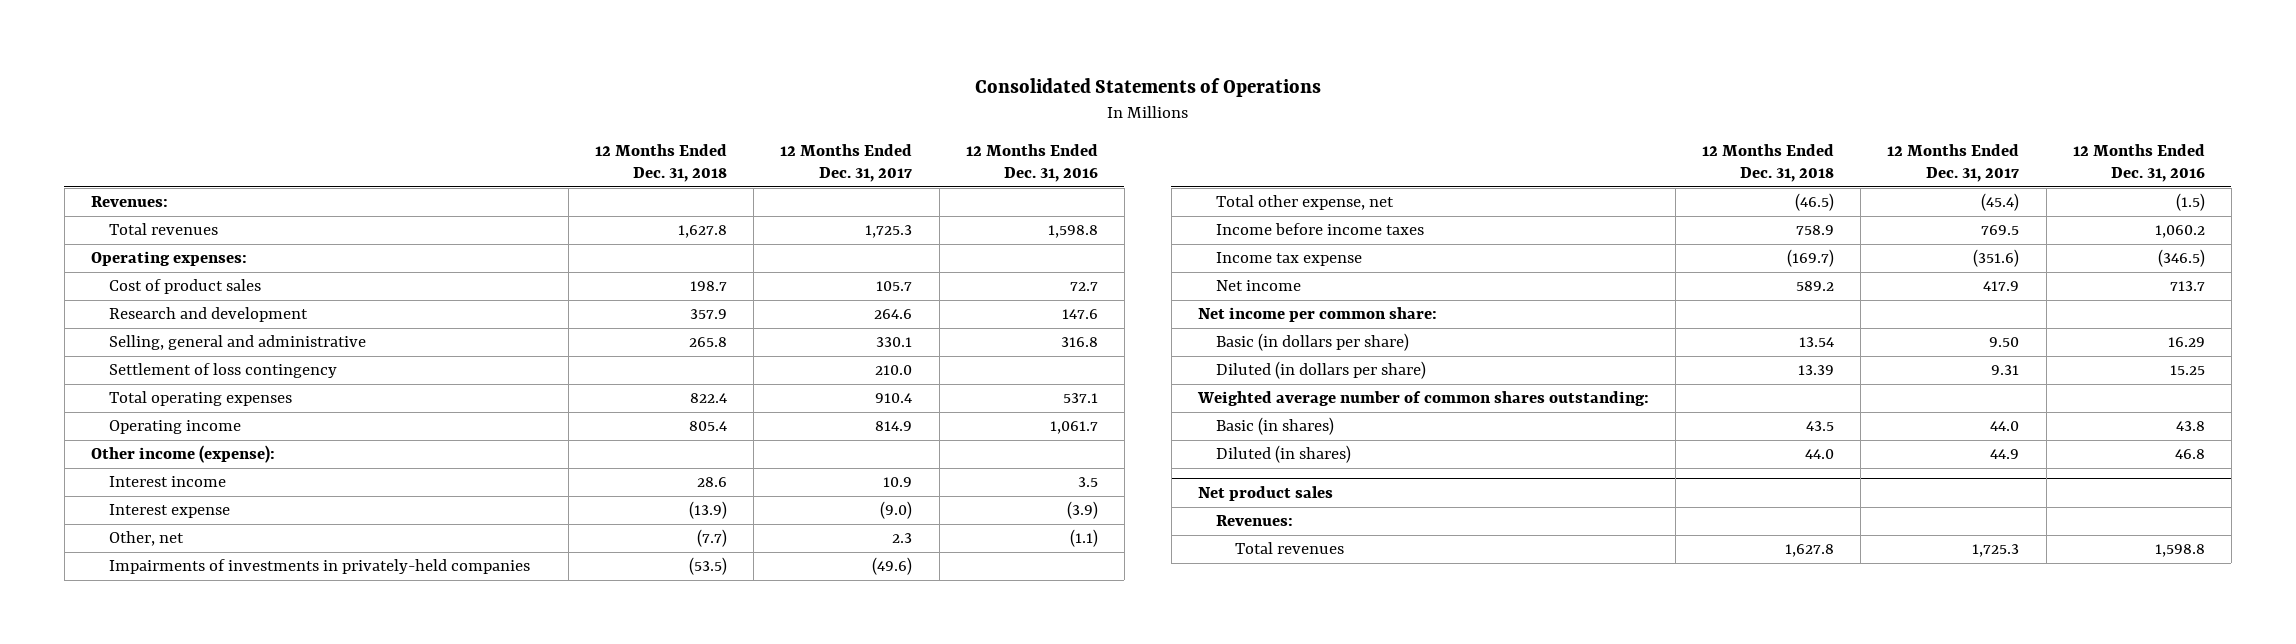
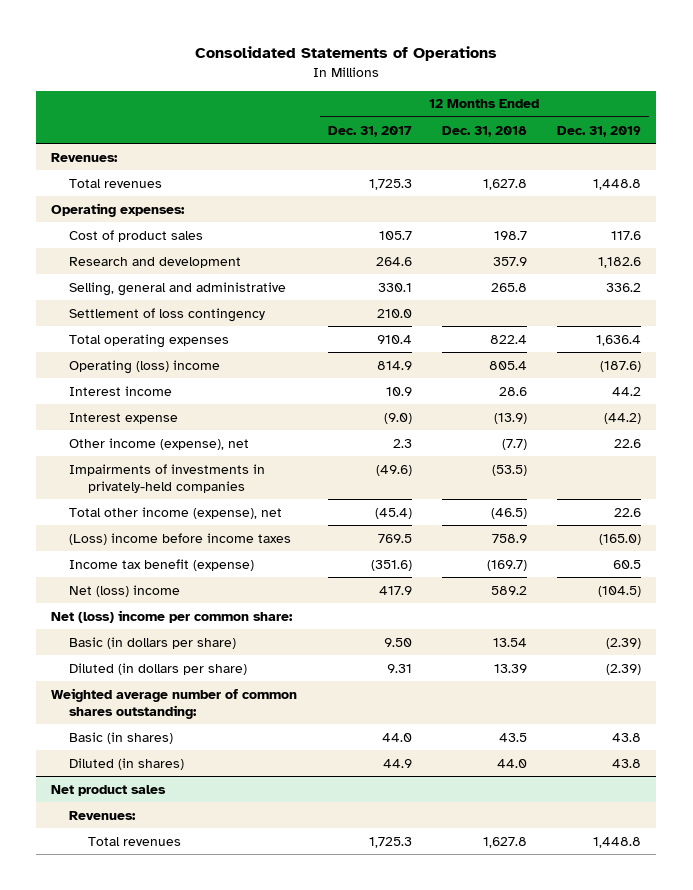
[965,144,1098,183] 12 Months Ended Dec. 31, 2016 -> none
none -> [557,125,642,137] Dec. 31, 2019
[90,445,275,464] Other income (expense): -> none
[109,420,242,435] Operating income -> [69,359,221,374] Operating (loss) income
[109,531,185,547] Other, net -> [69,437,250,450] Other income (expense), net
[1216,195,1395,211] Total other expense, net -> [69,506,283,519] Total other income (expense), net
[1216,223,1425,236] Income before income taxes -> [69,532,292,545] (Loss) income before income taxes
[1216,252,1363,267] Income tax expense -> [69,558,255,571] Income tax benefit (expense)
[1216,280,1302,292] Net income -> [69,584,181,597] Net (loss) income
[1197,307,1437,323] Net income per common share: -> [51,609,294,623] Net (loss) income per common share:

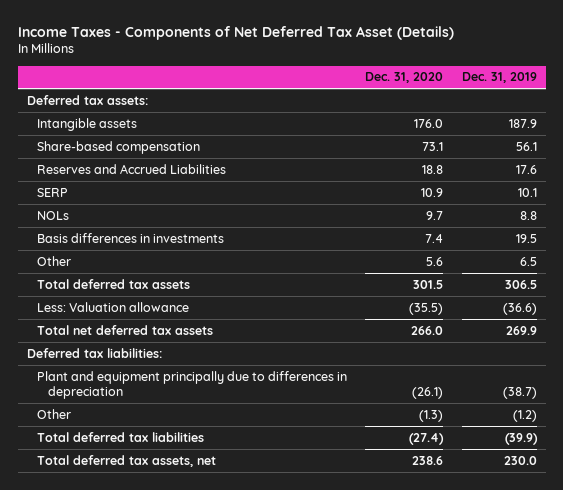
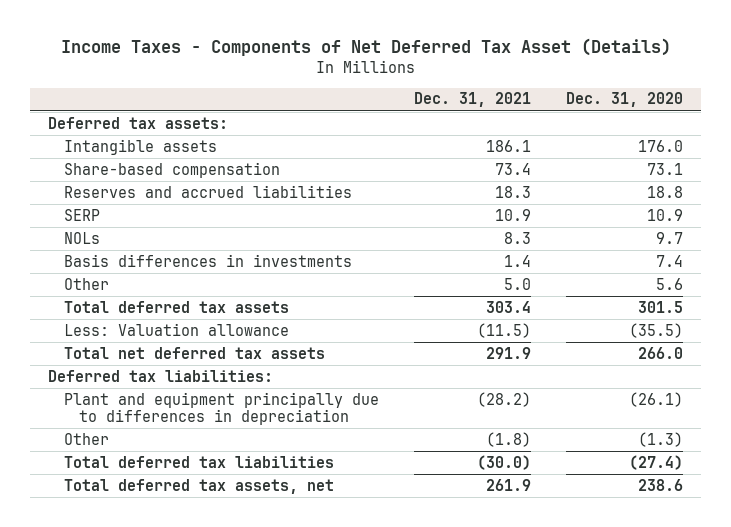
[461,72,537,84] Dec. 31, 2019 -> none
none -> [413,92,531,108] Dec. 31, 2021
[37,163,227,174] Reserves and Accrued Liabilities -> [63,184,352,198] Reserves and accrued liabilities

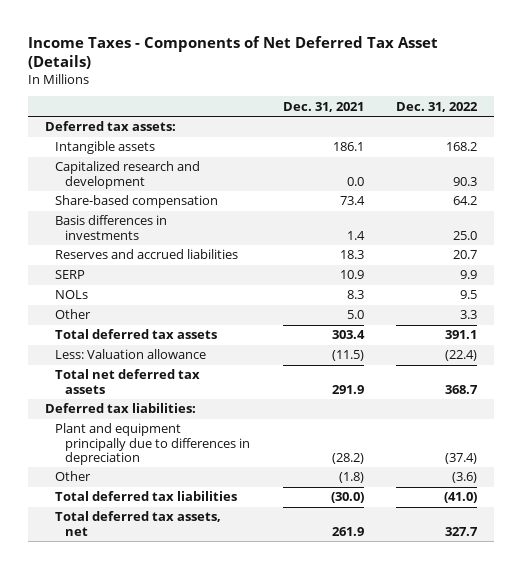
[566,92,684,108] Dec. 31, 2020 -> none
none -> [396,101,479,112] Dec. 31, 2022
none -> [54,161,200,189] Capitalized research and development
[63,253,352,267] Basis differences in investments -> [54,215,167,240] Basis differences in investments

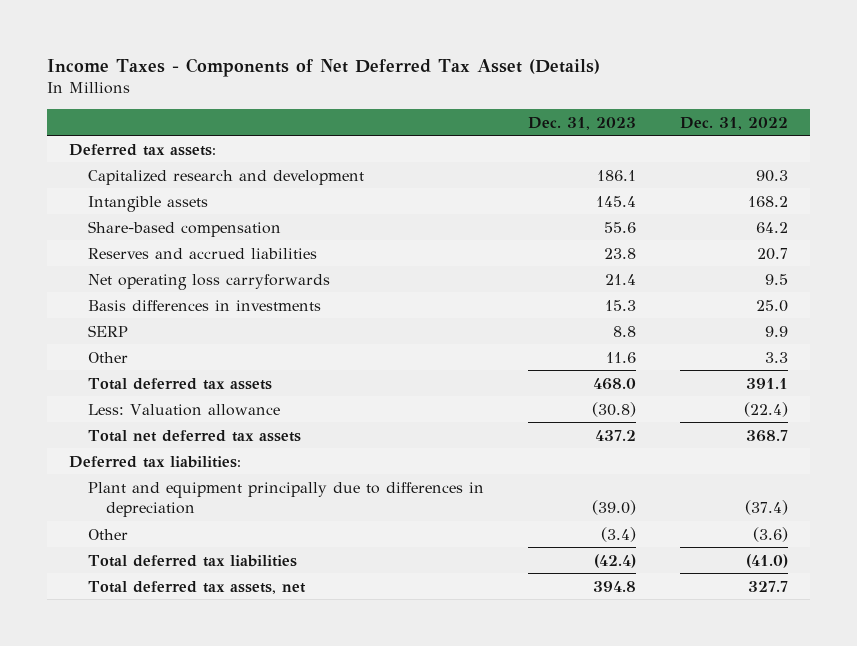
[282,101,364,112] Dec. 31, 2021 -> none
none -> [527,116,636,130] Dec. 31, 2023
[54,141,155,155] Intangible assets -> [87,195,208,212] Intangible assets
none -> [87,273,330,290] Net operating loss carryforwards
[54,215,167,240] Basis differences in investments -> [87,299,321,311] Basis differences in investments
[54,290,88,300] NOLs -> none

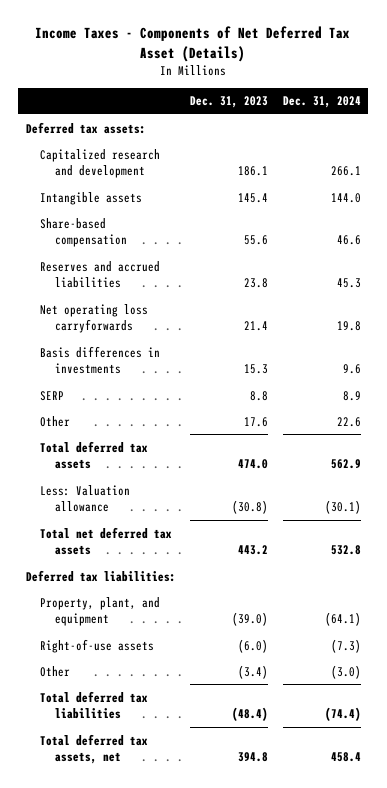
[679,116,788,130] Dec. 31, 2022 -> none
none -> [283,96,362,109] Dec. 31, 2024
[605,351,636,363] 11.6 -> [244,416,269,427] 17.6
[592,377,636,390] 468.0 -> [238,458,269,469] 474.0
[594,429,636,441] 437.2 -> [238,544,269,555] 443.2
[87,481,484,517] Plant and equipment principally due to differences in depreciation -> [40,596,161,626] Property, plant, and equipment
none -> [40,638,155,653] Right-of-use assets
[593,553,636,568] (42.4) -> [232,706,269,721] (48.4)

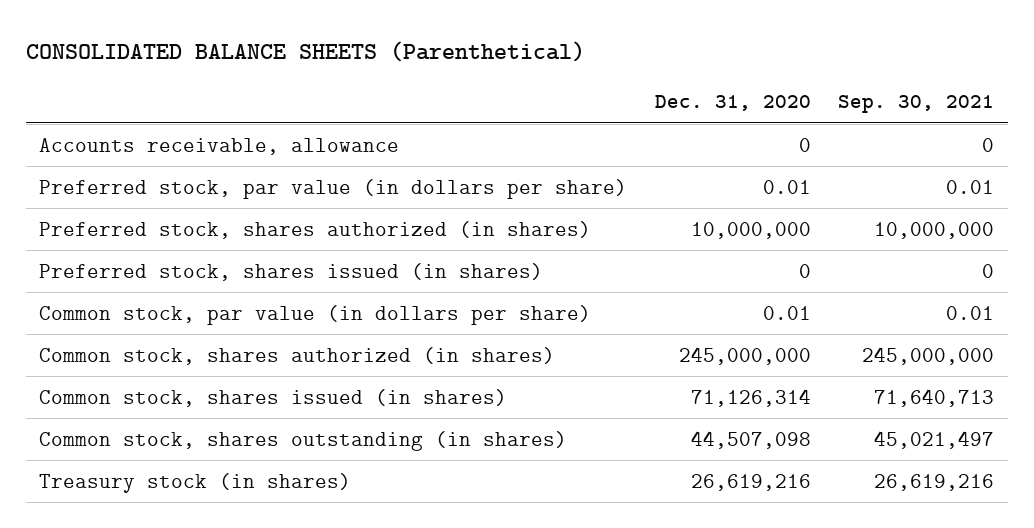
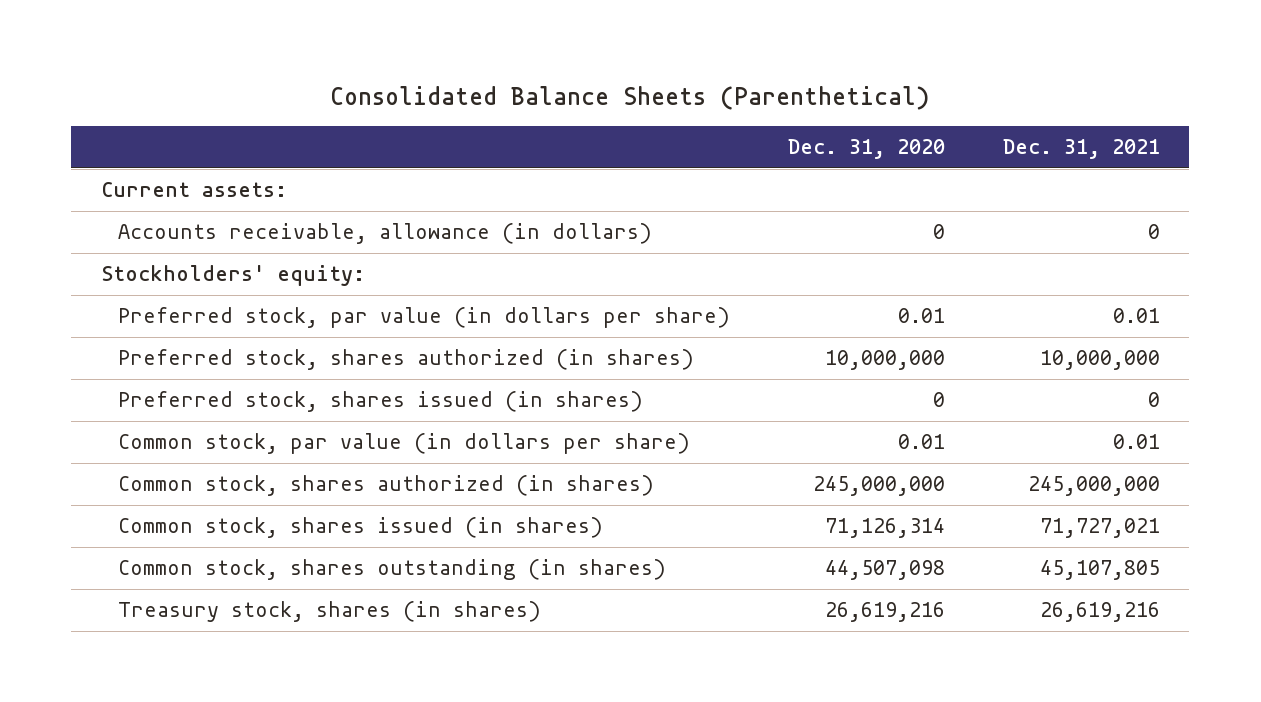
[25,41,585,63] CONSOLIDATED BALANCE SHEETS (Parenthetical) -> [330,85,930,110] Consolidated Balance Sheets (Parenthetical)
[838,95,995,114] Sep. 30, 2021 -> none
none -> [1003,139,1161,160] Dec. 31, 2021
none -> [100,182,287,198] Current assets:
[39,137,400,155] Accounts receivable, allowance -> [117,223,652,245] Accounts receivable, allowance (in dollars)
none -> [100,265,365,287] Stockholders' equity:
[39,472,352,493] Treasury stock (in shares) -> [117,601,541,623] Treasury stock, shares (in shares)

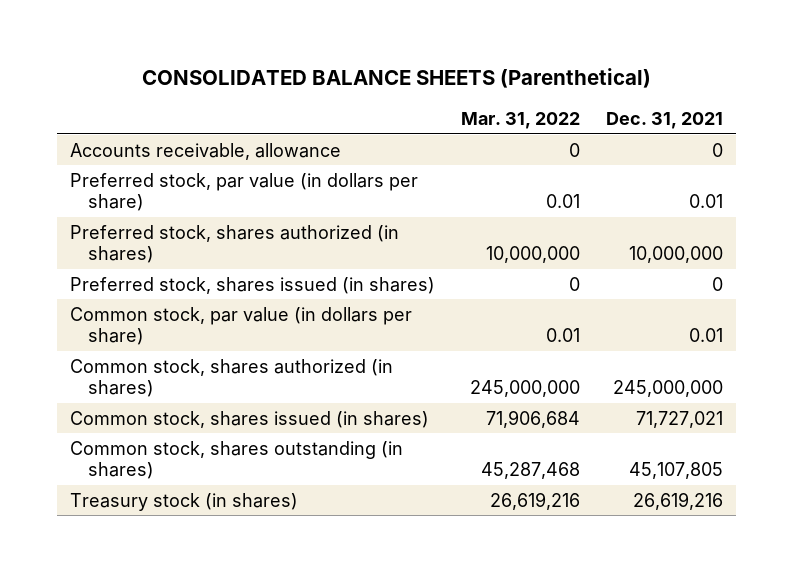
[330,85,930,110] Consolidated Balance Sheets (Parenthetical) -> [141,68,651,89] CONSOLIDATED BALANCE SHEETS (Parenthetical)
[787,139,945,160] Dec. 31, 2020 -> none
none -> [461,112,581,130] Mar. 31, 2022
[100,182,287,198] Current assets: -> none
[100,265,365,287] Stockholders' equity: -> none
[117,223,652,245] Accounts receivable, allowance (in dollars) -> [70,142,342,160] Accounts receivable, allowance
[117,601,541,623] Treasury stock, shares (in shares) -> [70,492,299,511] Treasury stock (in shares)

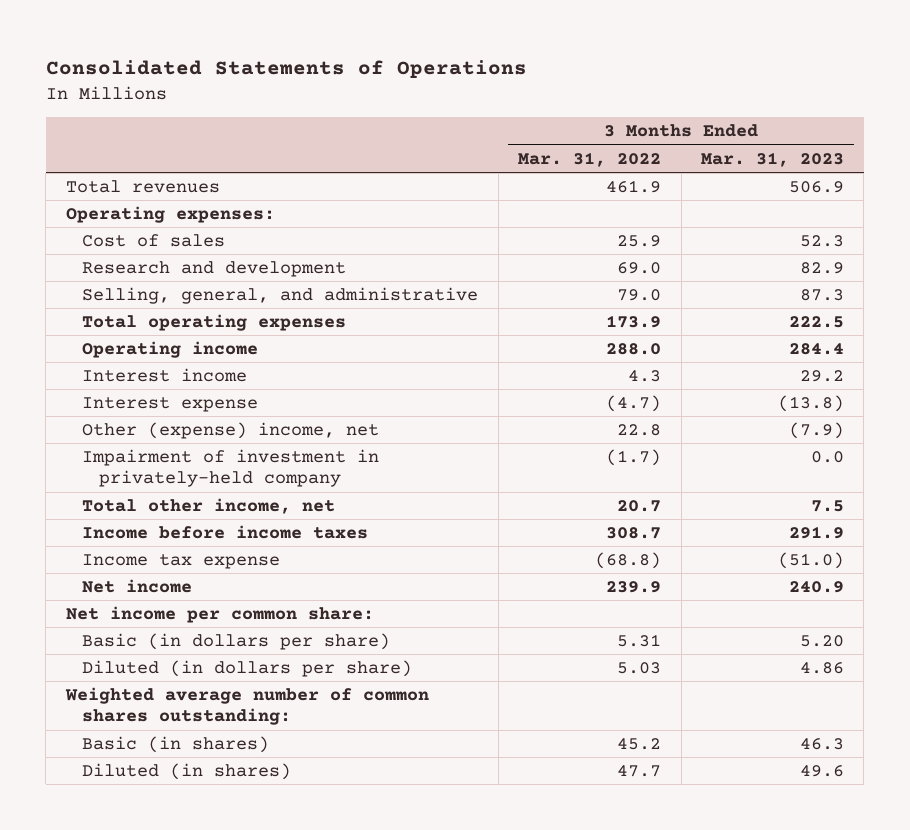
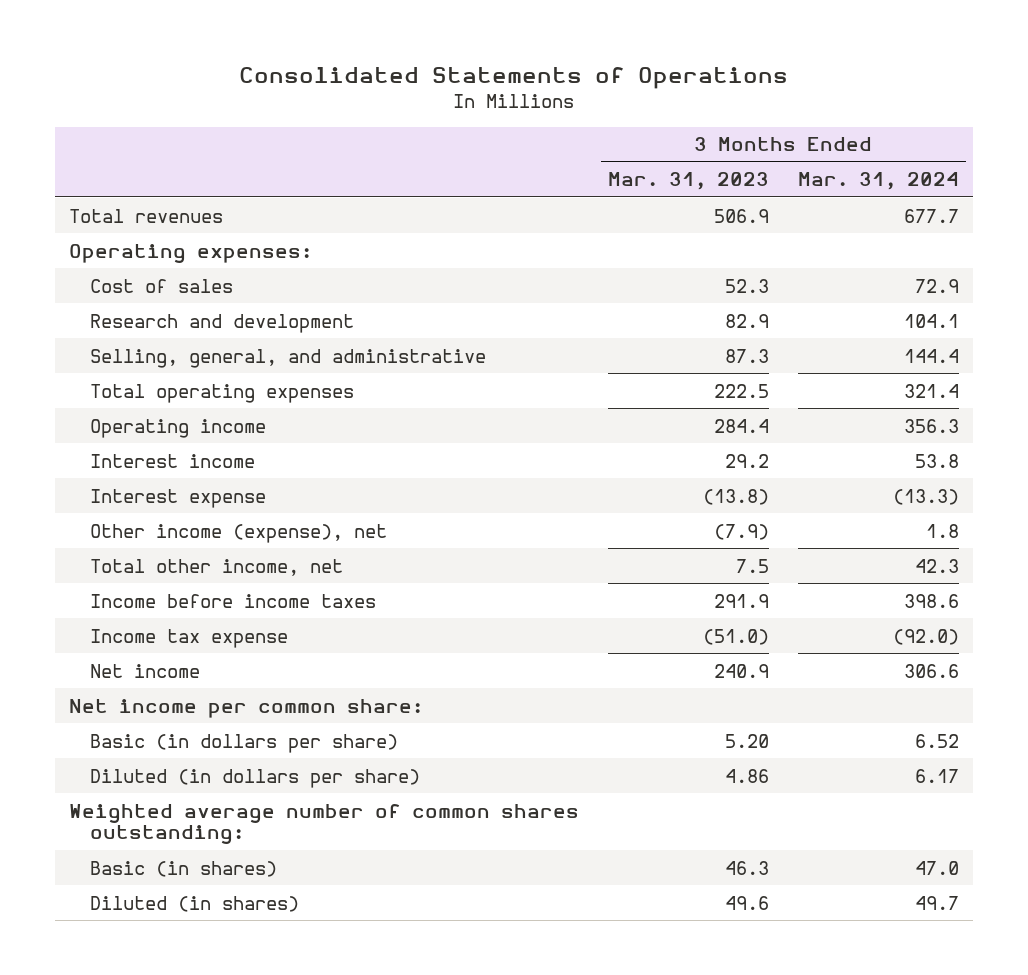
[518,151,662,167] Mar. 31, 2022 -> none
none -> [797,172,959,191] Mar. 31, 2024
[82,448,380,488] Impairment of investment in privately-held company -> none
[82,421,380,439] Other (expense) income, net -> [90,523,388,543] Other income (expense), net

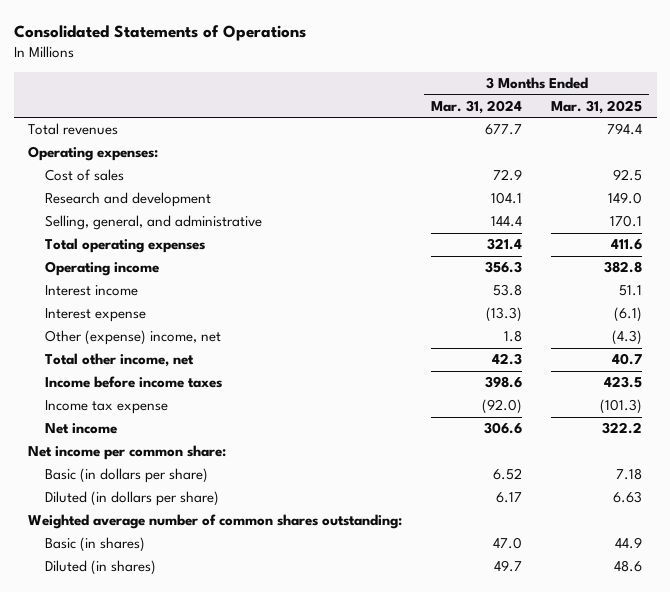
[607,172,769,191] Mar. 31, 2023 -> none
none -> [551,99,643,114] Mar. 31, 2025
[90,523,388,543] Other income (expense), net -> [44,330,221,346] Other (expense) income, net

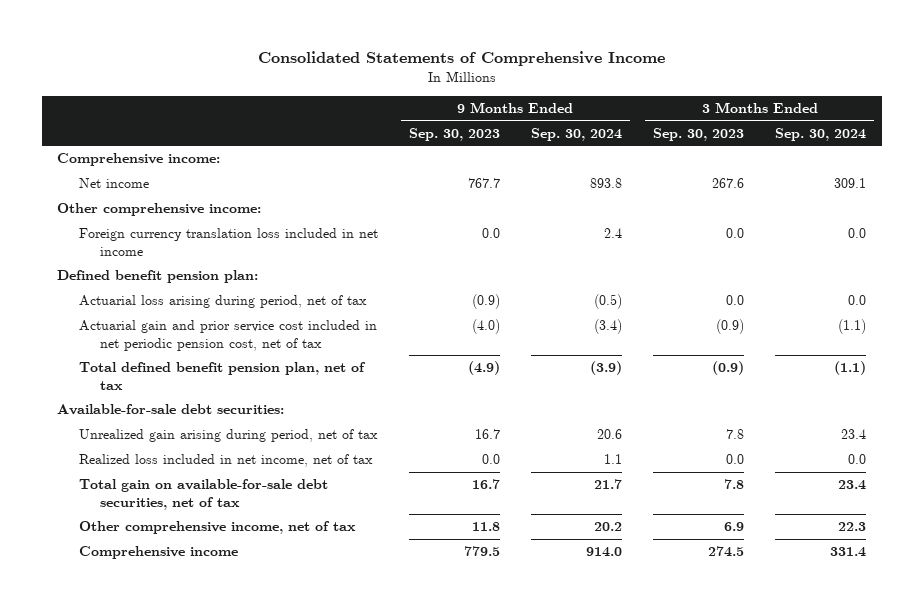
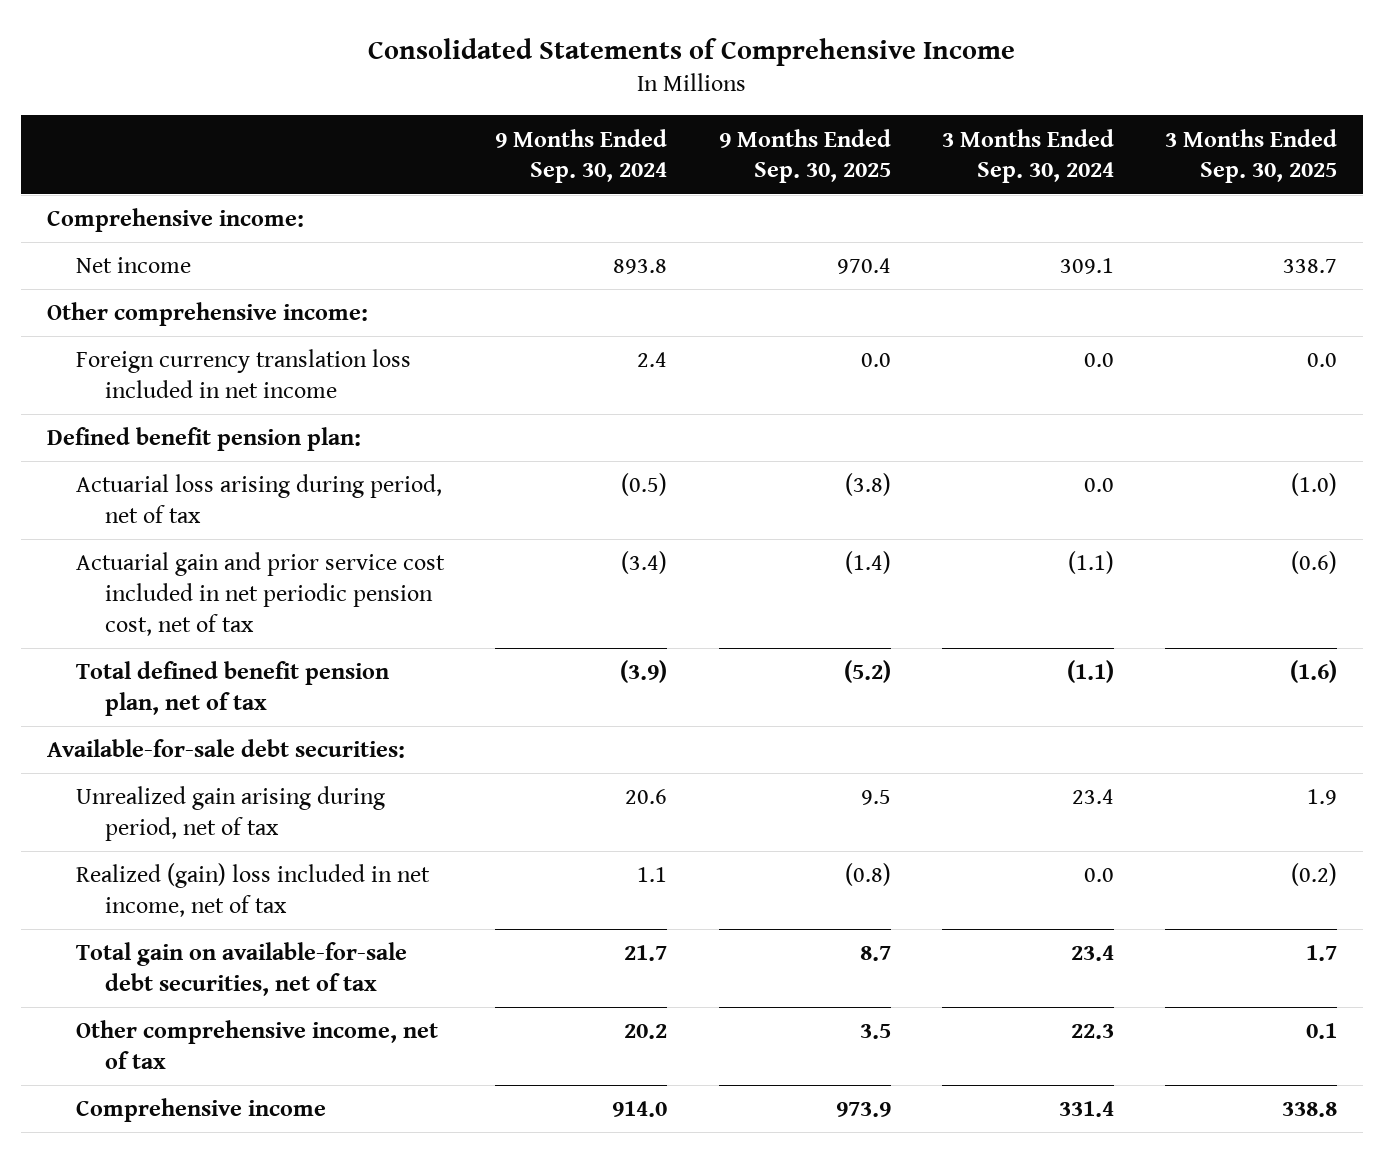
[408,127,500,141] Sep. 30, 2023 -> none
[653,127,745,141] Sep. 30, 2023 -> none
none -> [718,128,891,184] 9 Months Ended Sep. 30, 2025
none -> [1165,128,1338,184] 3 Months Ended Sep. 30, 2025
[78,454,373,468] Realized loss included in net income, net of tax -> [75,863,430,917] Realized (gain) loss included in net income, net of tax

